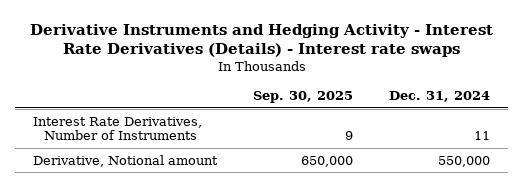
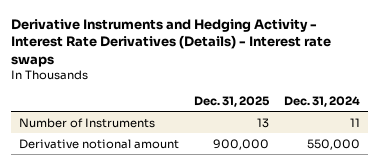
[253,91,354,104] Sep. 30, 2025 -> none
none -> [193,95,270,107] Dec. 31, 2025
[33,116,203,141] Interest Rate Derivatives, Number of Instruments -> [18,117,155,128] Number of Instruments
[33,154,219,167] Derivative, Notional amount -> [18,138,179,149] Derivative notional amount

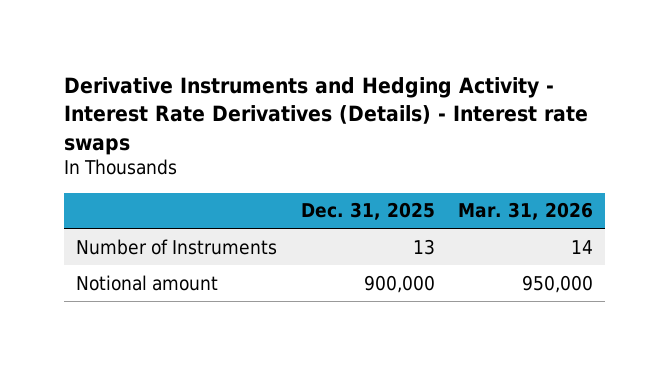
[284,95,361,107] Dec. 31, 2024 -> none
none -> [458,202,594,221] Mar. 31, 2026
[18,138,179,149] Derivative notional amount -> [75,274,218,291] Notional amount

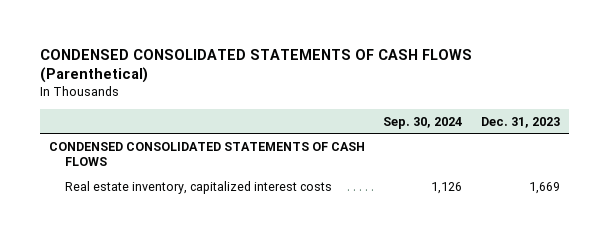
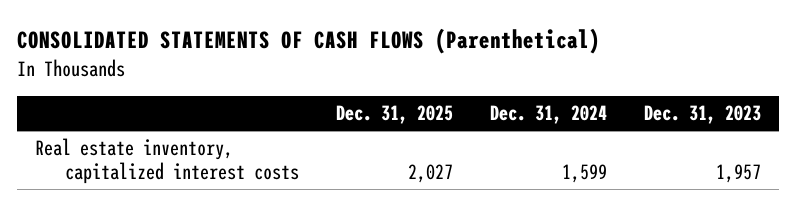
[40,48,473,84] CONDENSED CONSOLIDATED STATEMENTS OF CASH FLOWS (Parenthetical) -> [16,28,600,55] CONSOLIDATED STATEMENTS OF CASH FLOWS (Parenthetical)
[383,116,463,129] Sep. 30, 2024 -> none
none -> [336,105,454,125] Dec. 31, 2025
none -> [490,105,608,125] Dec. 31, 2024
[49,141,366,167] CONDENSED CONSOLIDATED STATEMENTS OF CASH FLOWS -> none
[528,181,560,194] 1,669 -> [715,163,761,183] 1,957

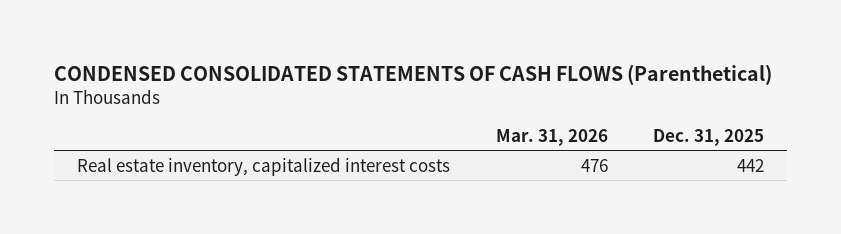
[16,28,600,55] CONSOLIDATED STATEMENTS OF CASH FLOWS (Parenthetical) -> [54,63,773,85] CONDENSED CONSOLIDATED STATEMENTS OF CASH FLOWS (Parenthetical)
[490,105,608,125] Dec. 31, 2024 -> none
[643,105,761,125] Dec. 31, 2023 -> none
none -> [495,128,608,146] Mar. 31, 2026
[408,163,454,183] 2,027 -> [737,158,765,172] 442

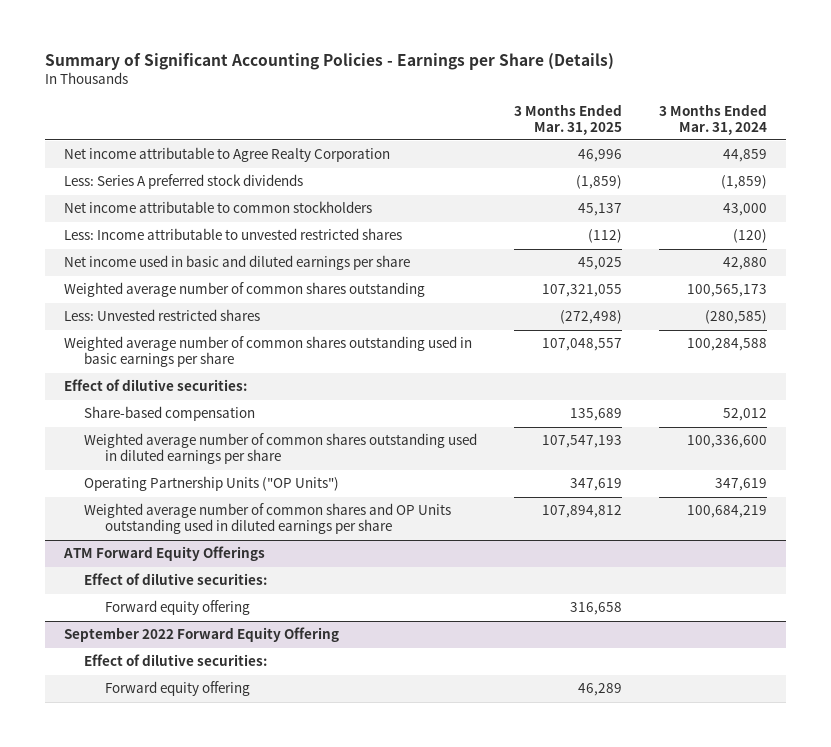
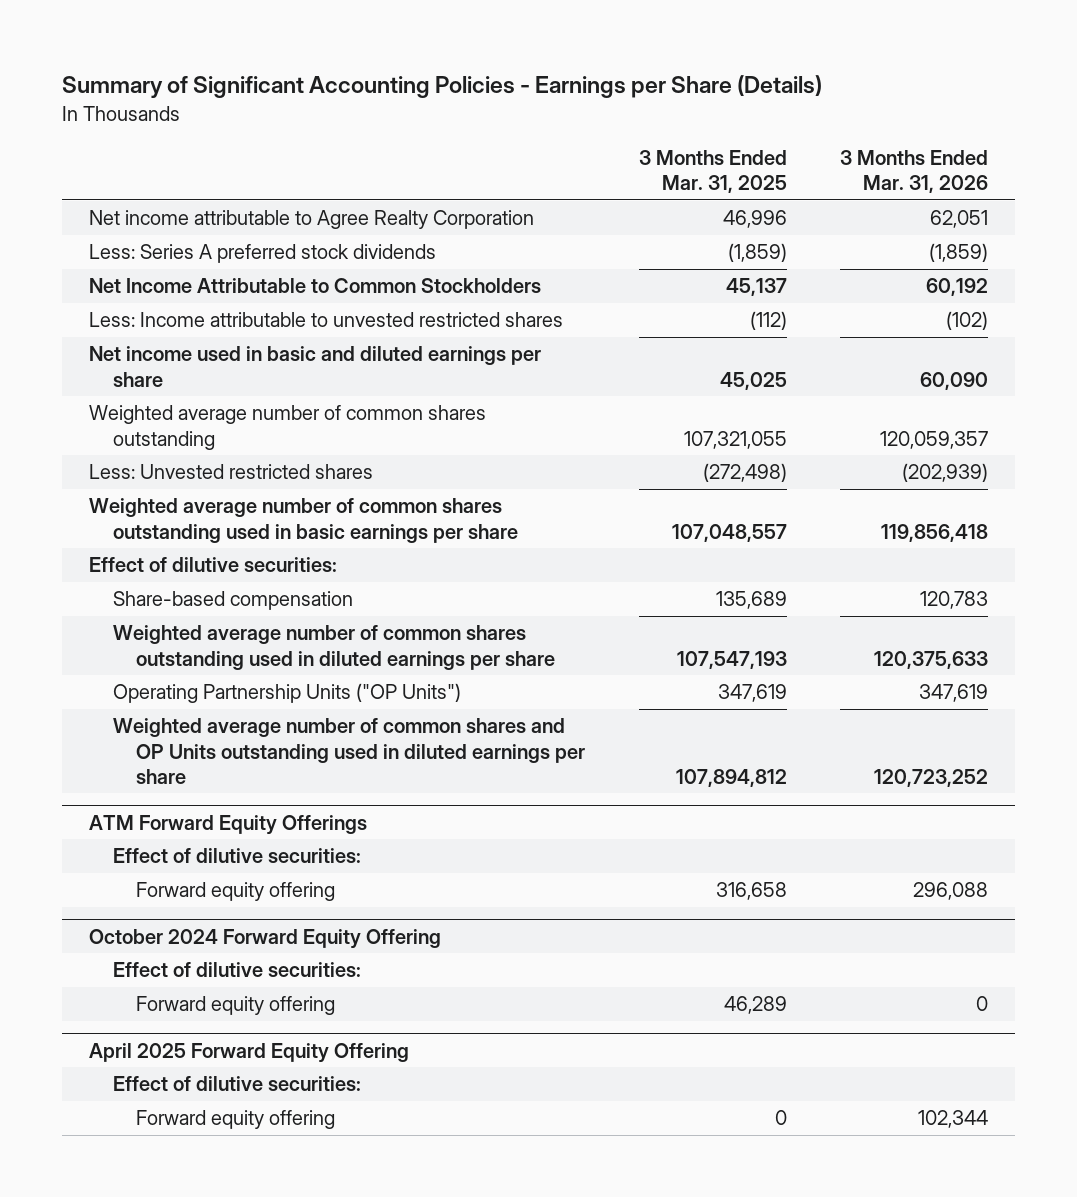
[659,103,768,135] 3 Months Ended Mar. 31, 2024 -> none
none -> [840,149,989,194] 3 Months Ended Mar. 31, 2026
[63,201,372,214] Net income attributable to common stockholders -> [88,278,541,294] Net Income Attributable to Common Stockholders
[63,627,339,643] September 2022 Forward Equity Offering -> none
none -> [88,928,441,949] October 2024 Forward Equity Offering
none -> [88,1042,409,1063] April 2025 Forward Equity Offering
none -> [112,1076,361,1092] Effect of dilutive securities:
none -> [136,1110,336,1130] Forward equity offering

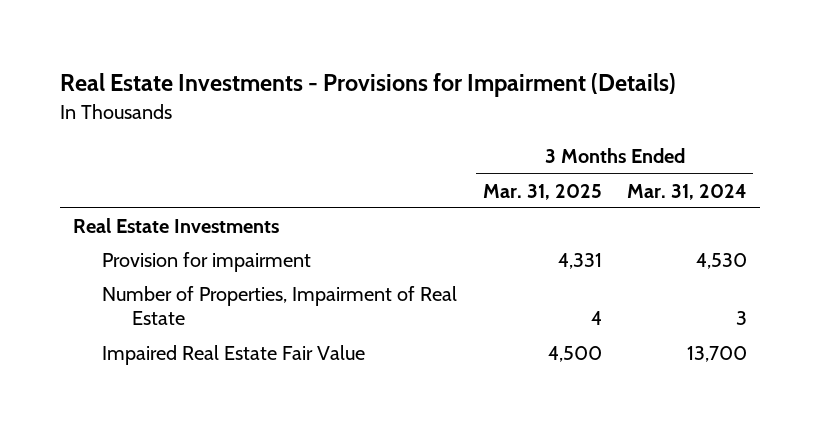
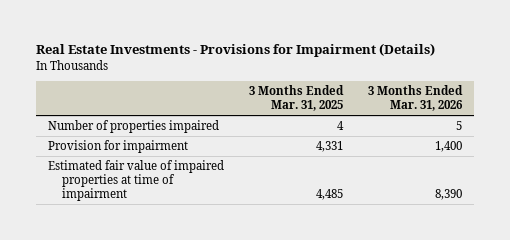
[626,183,747,200] Mar. 31, 2024 -> none
none -> [367,85,463,112] 3 Months Ended Mar. 31, 2026
[72,218,279,234] Real Estate Investments -> none
none -> [48,120,220,134] Number of properties impaired
[102,286,458,326] Number of Properties, Impairment of Real Estate -> none
[102,345,366,366] Impaired Real Estate Fair Value -> none
none -> [48,160,225,202] Estimated fair value of impaired properties at time of impairment

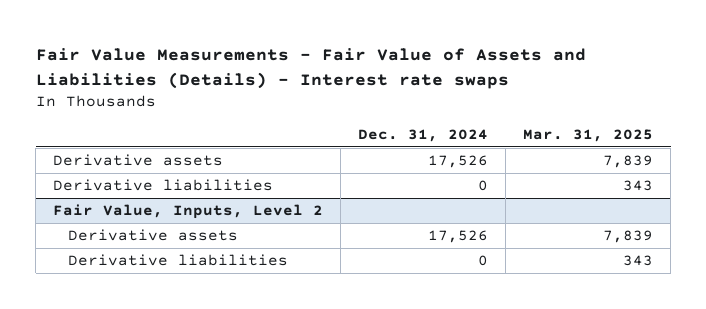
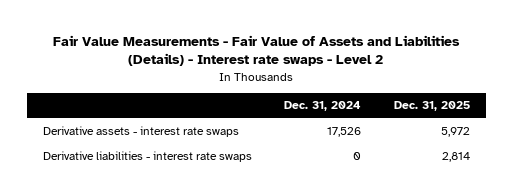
[35,48,586,89] Fair Value Measurements - Fair Value of Assets and Liabilities (Details) - Interest rate swaps -> [53,34,461,67] Fair Value Measurements - Fair Value of Assets and Liabilities (Details) - Interest rate swaps - Level 2
[523,128,654,142] Mar. 31, 2025 -> none
none -> [393,101,470,112] Dec. 31, 2025
[53,204,324,220] Fair Value, Inputs, Level 2 -> none
[67,229,238,242] Derivative assets -> none
[67,254,288,267] Derivative liabilities -> none
[53,154,224,167] Derivative assets -> [42,126,239,138] Derivative assets - interest rate swaps
[53,179,274,192] Derivative liabilities -> [42,151,252,163] Derivative liabilities - interest rate swaps

